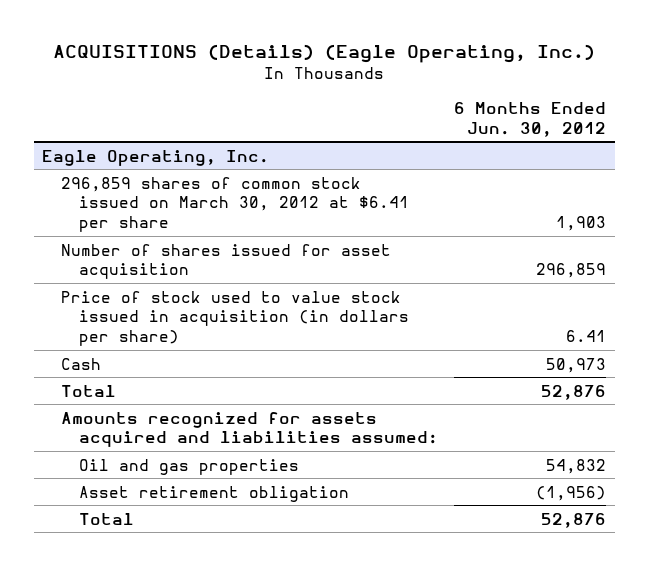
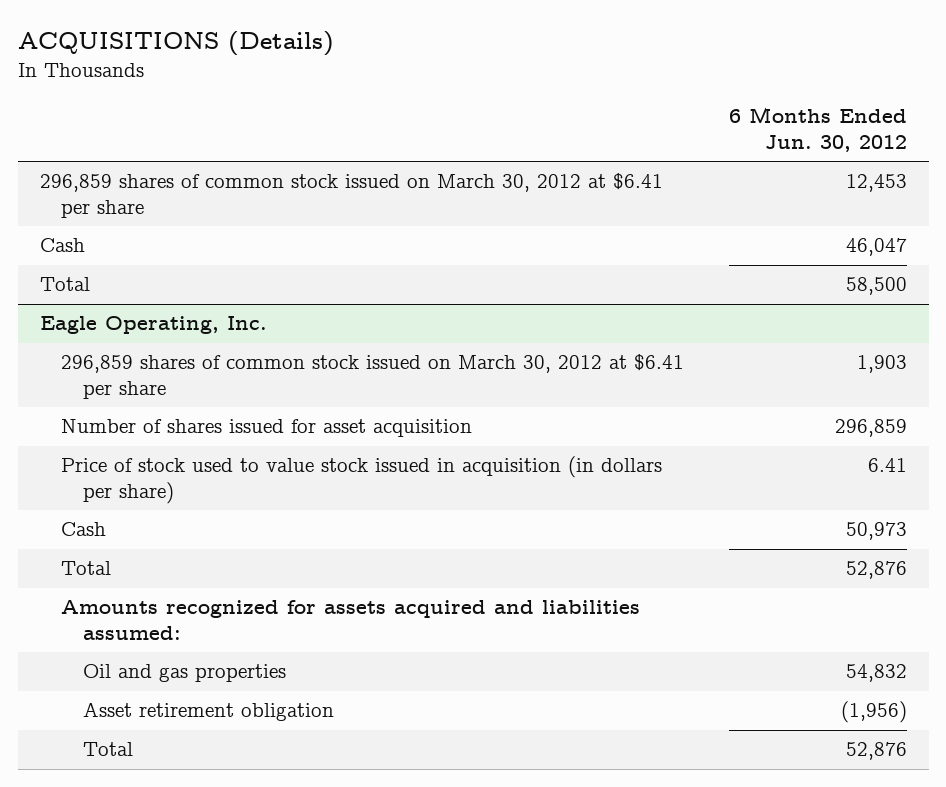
[53,43,596,63] ACQUISITIONS (Details) (Eagle Operating, Inc.) -> [17,31,334,57] ACQUISITIONS (Details)
none -> [39,173,663,218] 296,859 shares of common stock issued on March 30, 2012 at $6.41 per share
none -> [39,238,85,253] Cash
none -> [39,277,90,292] Total

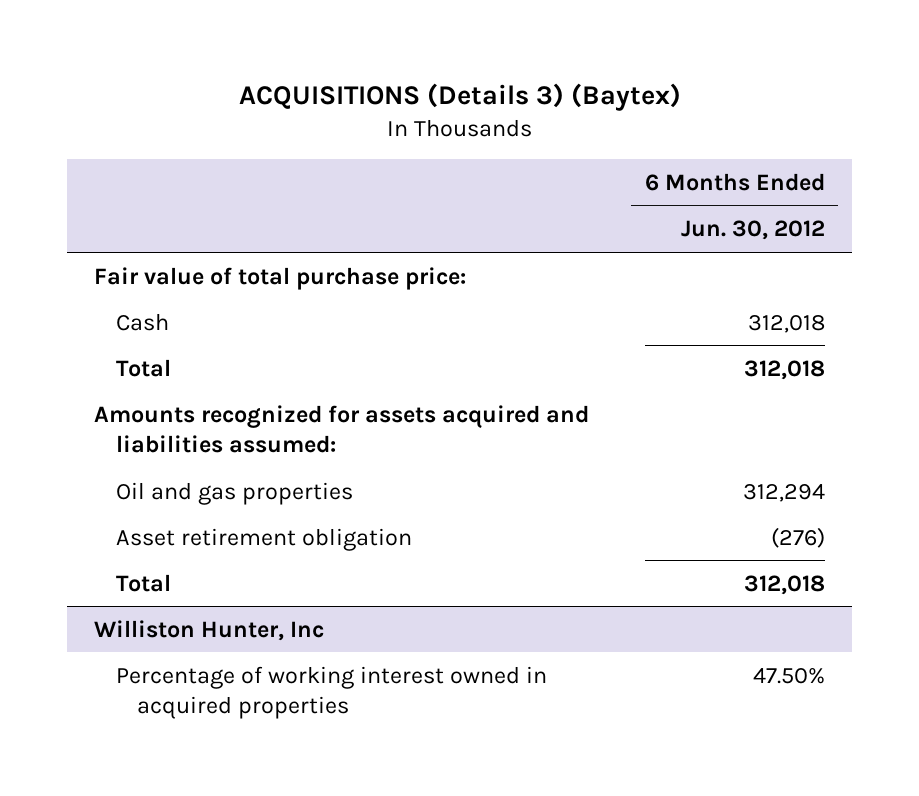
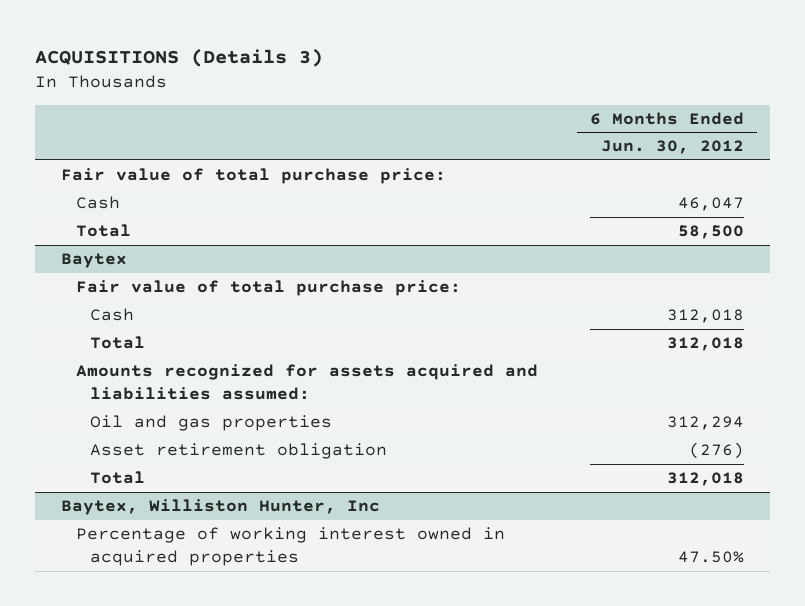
[238,82,681,111] ACQUISITIONS (Details 3) (Baytex) -> [35,48,324,67] ACQUISITIONS (Details 3)
none -> [75,196,120,210] Cash
none -> [75,224,131,238] Total
none -> [61,253,128,269] Baytex
none -> [75,280,461,297] Fair value of total purchase price:
[94,619,325,641] Williston Hunter, Inc -> [61,499,381,516] Baytex, Williston Hunter, Inc

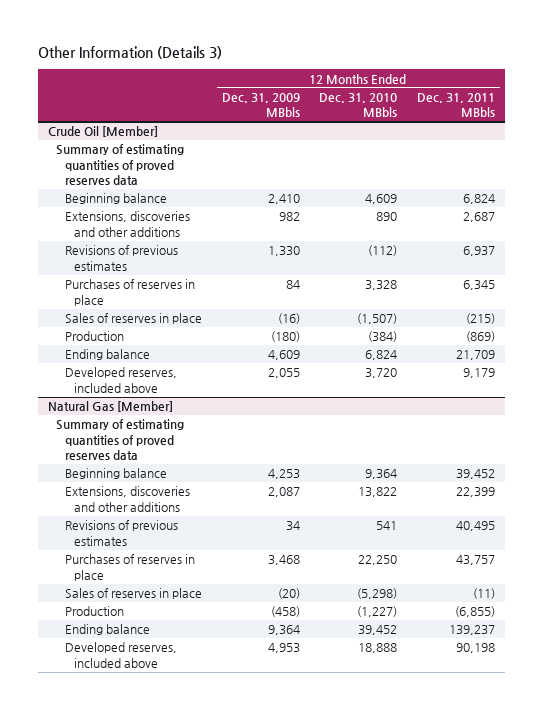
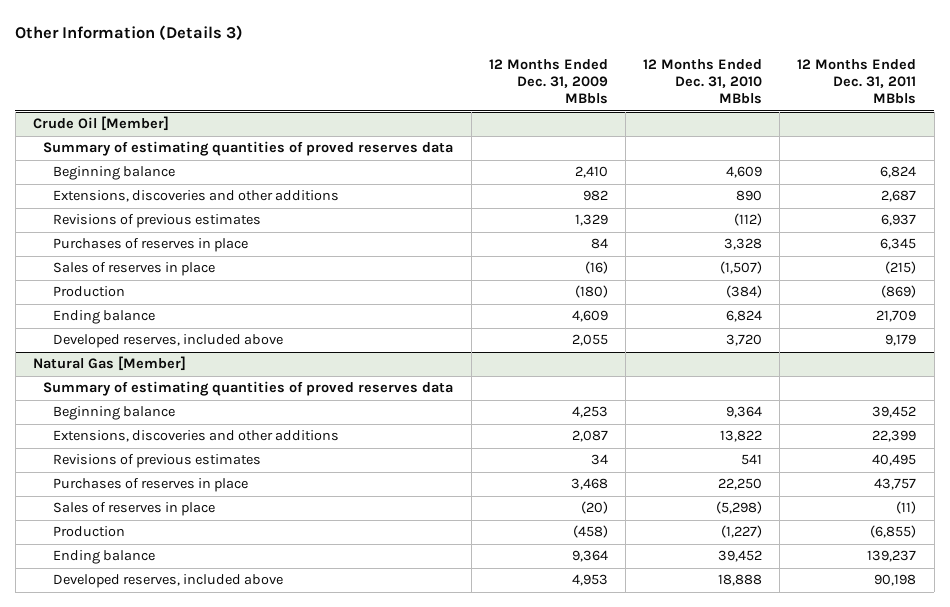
[267,246,300,257] 1,330 -> [574,214,608,227] 1,329

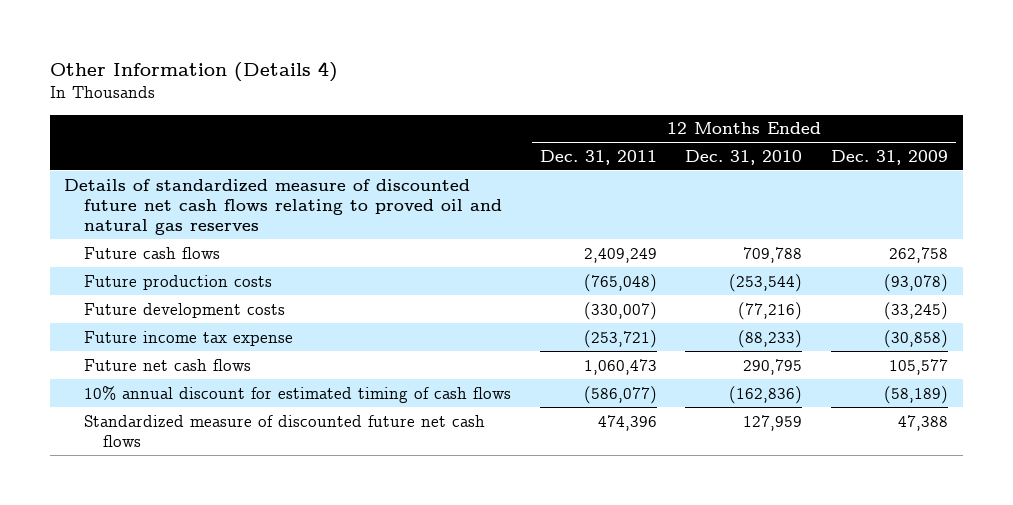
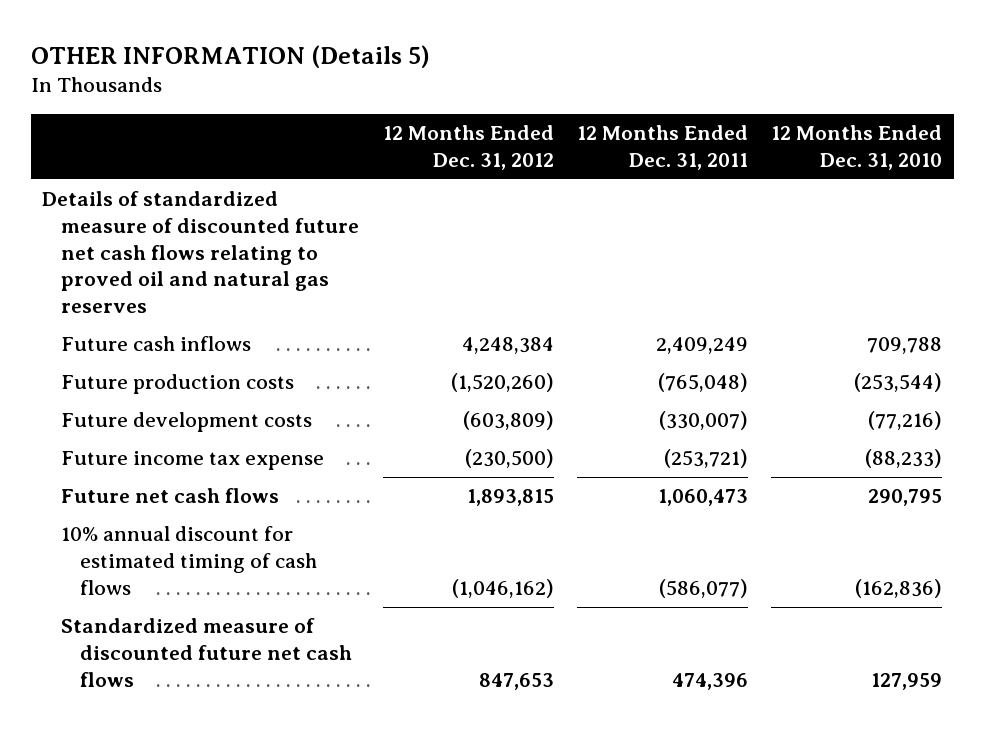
[49,60,338,82] Other Information (Details 4) -> [30,44,430,68] OTHER INFORMATION (Details 5)
[831,149,949,165] Dec. 31, 2009 -> none
none -> [382,124,554,170] 12 Months Ended Dec. 31, 2012
[83,246,220,259] Future cash flows -> [61,336,252,352] Future cash inflows

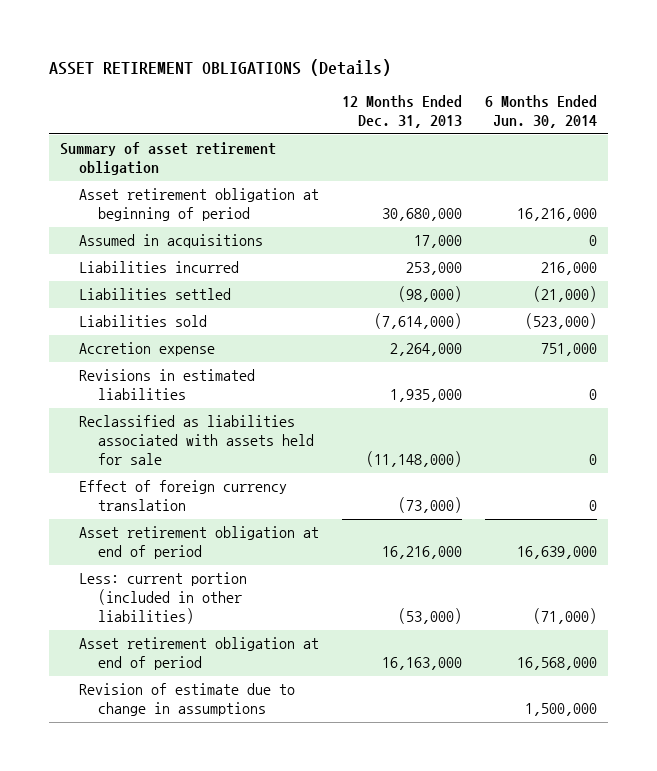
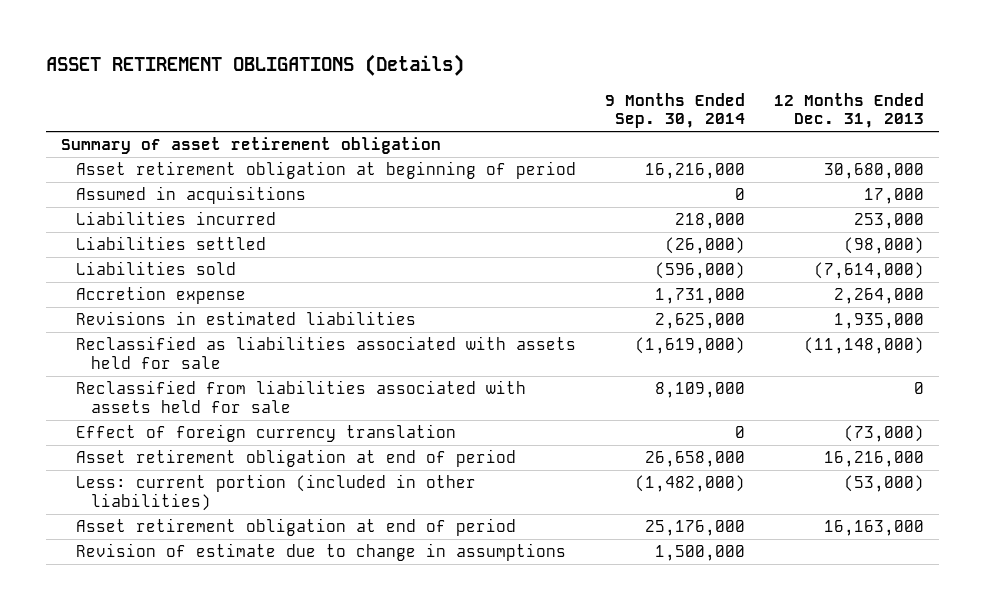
[484,95,597,129] 6 Months Ended Jun. 30, 2014 -> none
none -> [605,92,746,129] 9 Months Ended Sep. 30, 2014
none -> [75,380,526,413] Reclassified from liabilities associated with assets held for sale

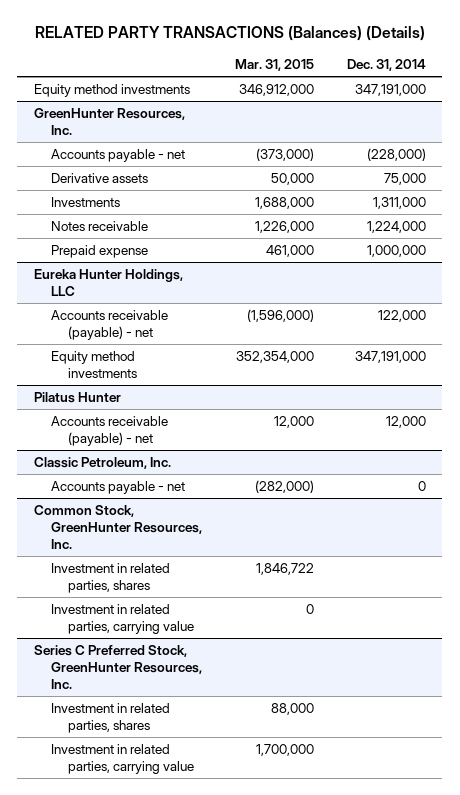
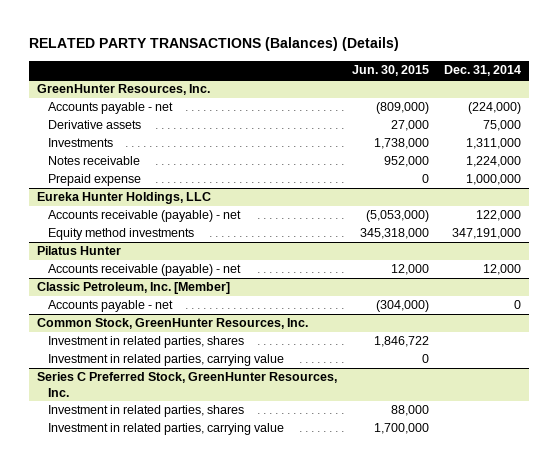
[234,59,314,72] Mar. 31, 2015 -> none
none -> [351,65,429,77] Jun. 30, 2015
[33,84,190,98] Equity method investments -> none
[366,148,426,162] (228,000) -> [467,102,521,115] (224,000)
[33,457,171,470] Classic Petroleum, Inc. -> [36,282,230,295] Classic Petroleum, Inc. [Member]

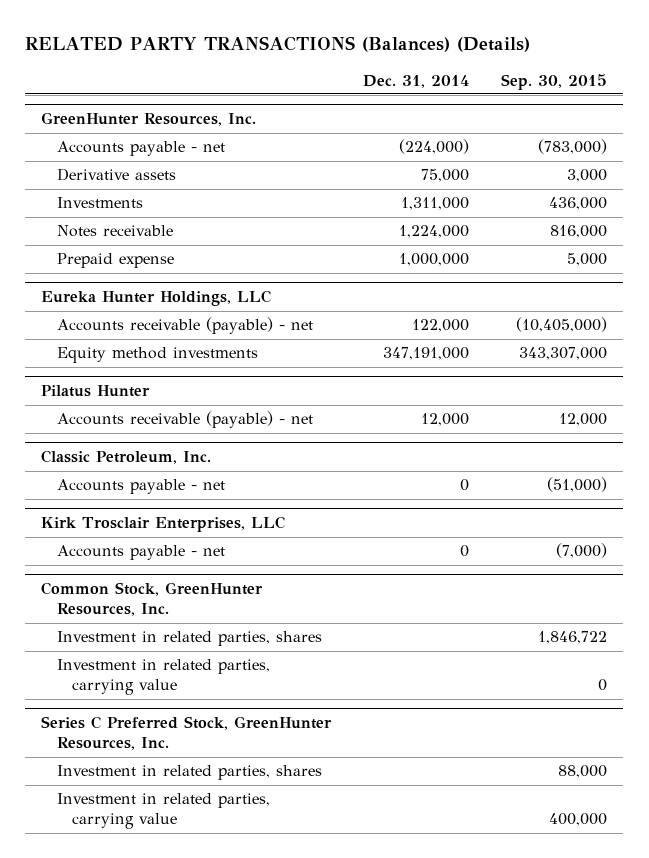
[351,65,429,77] Jun. 30, 2015 -> none
none -> [501,73,608,90] Sep. 30, 2015
[36,282,230,295] Classic Petroleum, Inc. [Member] -> [41,450,212,465] Classic Petroleum, Inc.
none -> [41,516,286,533] Kirk Trosclair Enterprises, LLC
none -> [56,545,225,561] Accounts payable - net

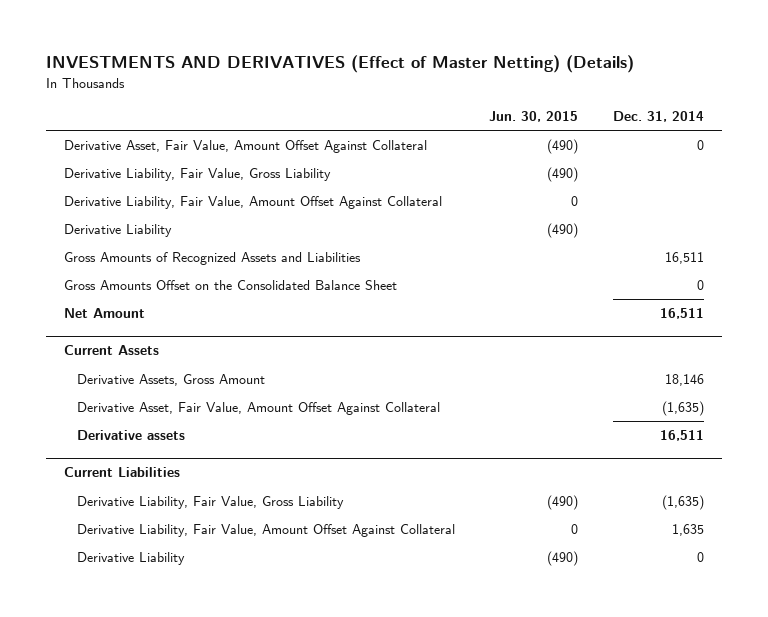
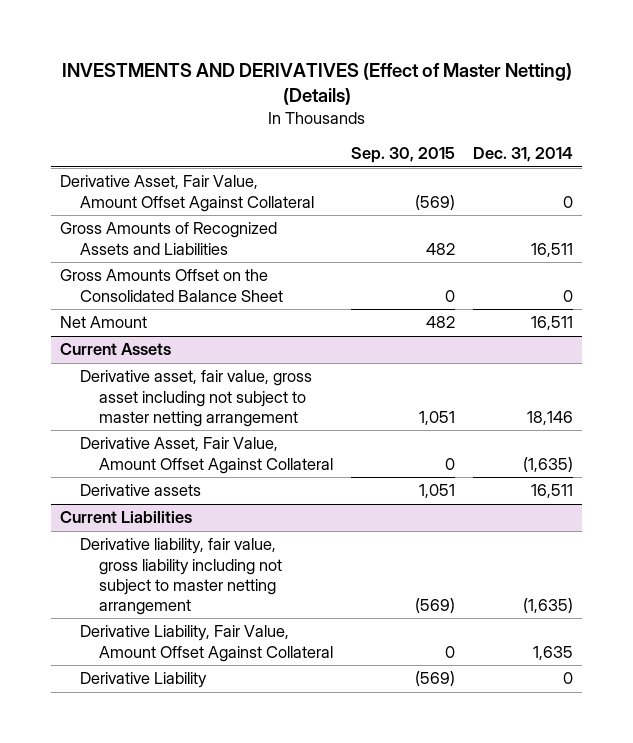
[489,110,579,122] Jun. 30, 2015 -> none
none -> [351,147,456,164] Sep. 30, 2015
[63,168,331,182] Derivative Liability, Fair Value, Gross Liability -> none
[63,196,442,210] Derivative Liability, Fair Value, Amount Offset Against Collateral -> none
[63,224,172,238] Derivative Liability -> none
[76,374,265,387] Derivative Assets, Gross Amount -> [79,370,312,427] Derivative asset, fair value, gross asset including not subject to master netting arrangement
[76,496,344,510] Derivative Liability, Fair Value, Gross Liability -> [79,538,283,616] Derivative liability, fair value, gross liability including not subject to master netting arrangement

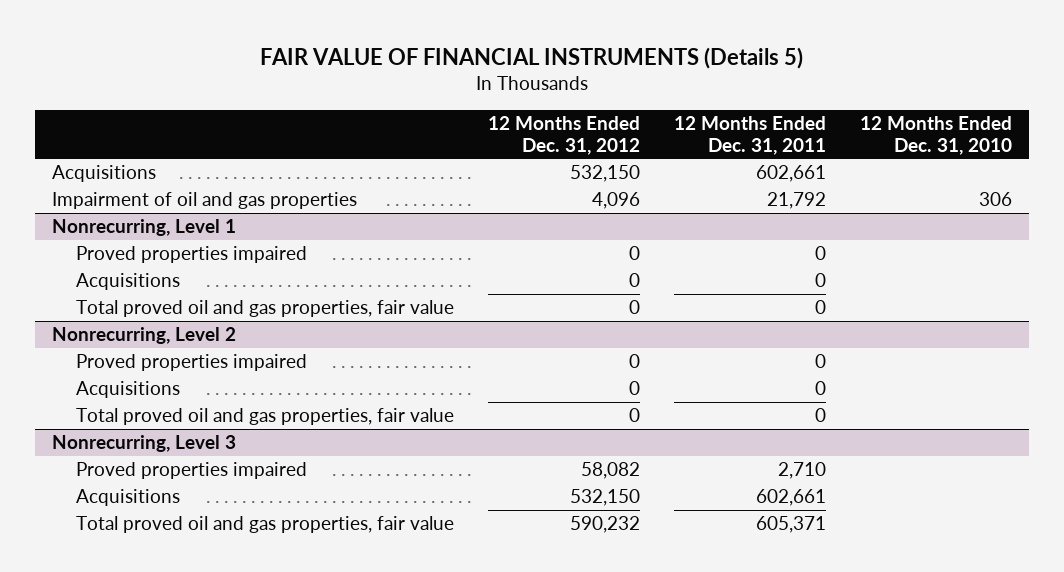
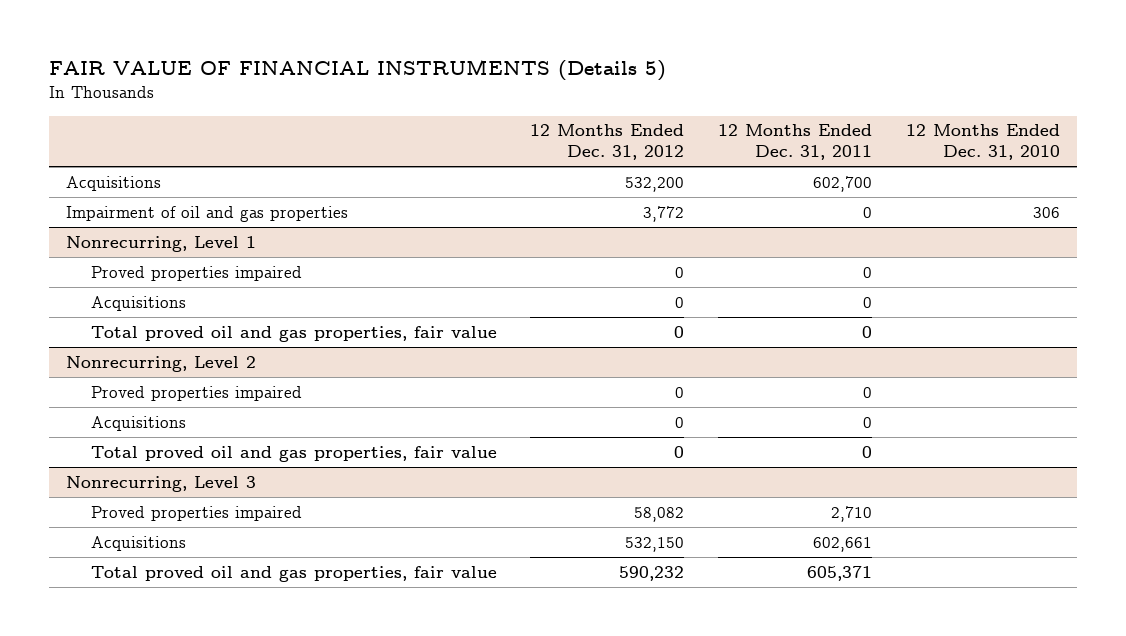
[570,165,641,183] 532,150 -> [625,176,685,192] 532,200
[756,165,827,183] 602,661 -> [813,175,873,192] 602,700
[592,192,641,210] 4,096 -> [643,205,685,222] 3,772
[767,192,827,210] 21,792 -> [863,206,873,218] 0

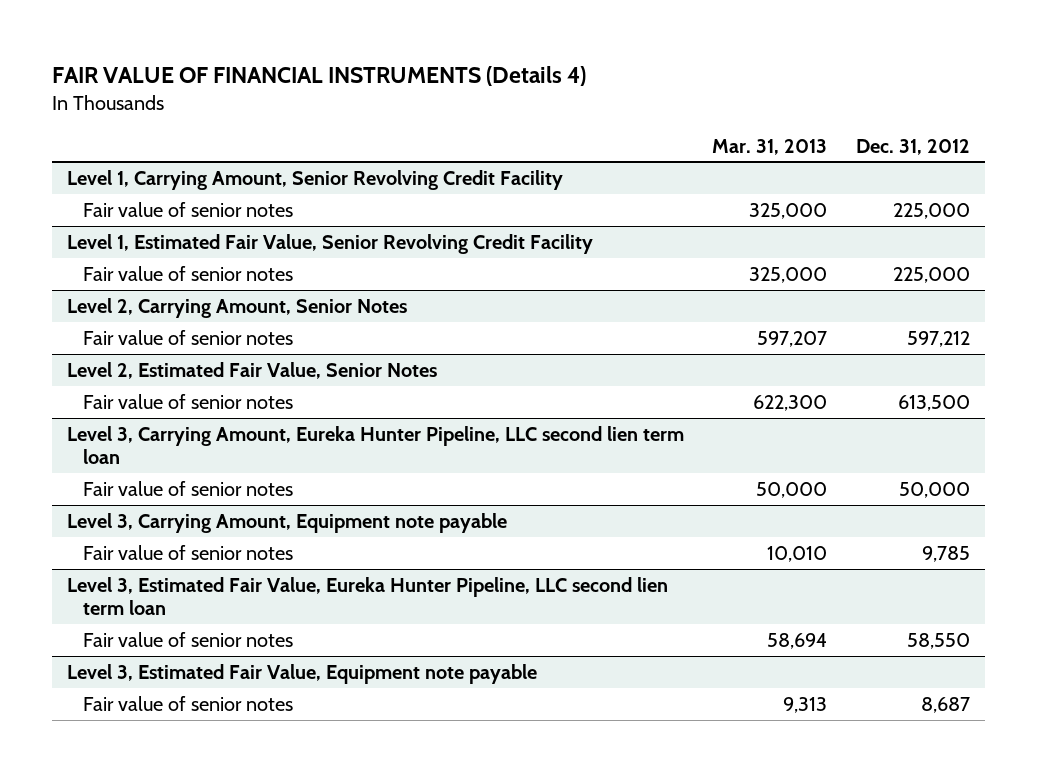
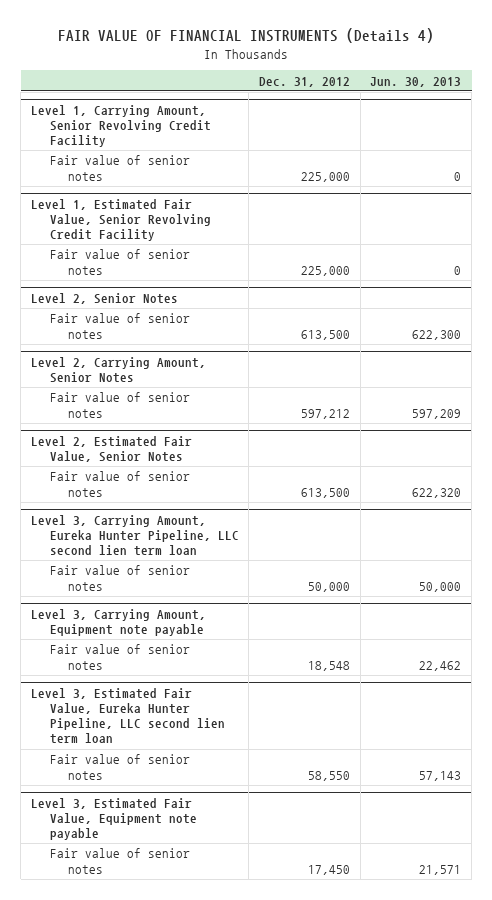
[712,138,828,155] Mar. 31, 2013 -> none
none -> [370,76,462,87] Jun. 30, 2013
none -> [30,292,178,304] Level 2, Senior Notes
none -> [49,313,190,339] Fair value of senior notes
[922,545,971,562] 9,785 -> [307,660,350,671] 18,548
[921,696,971,713] 8,687 -> [307,864,350,875] 17,450

